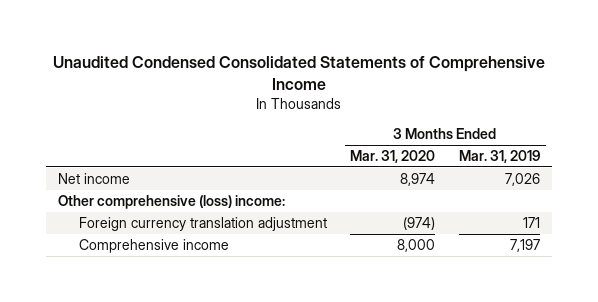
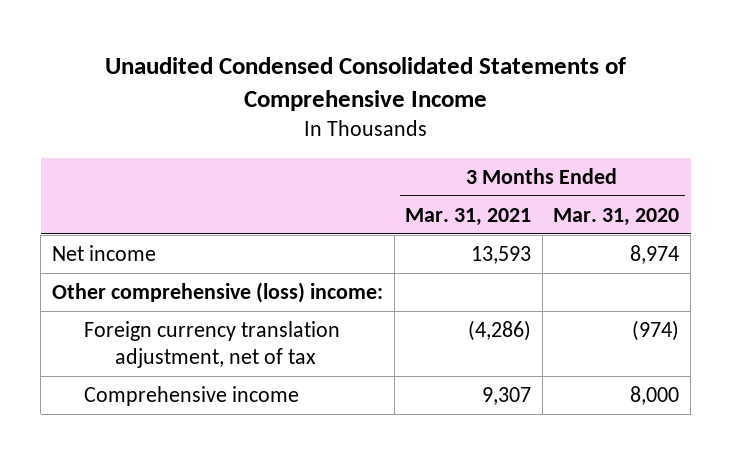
[458,150,540,164] Mar. 31, 2019 -> none
none -> [405,207,532,226] Mar. 31, 2021
[78,217,327,232] Foreign currency translation adjustment -> [83,321,340,368] Foreign currency translation adjustment, net of tax

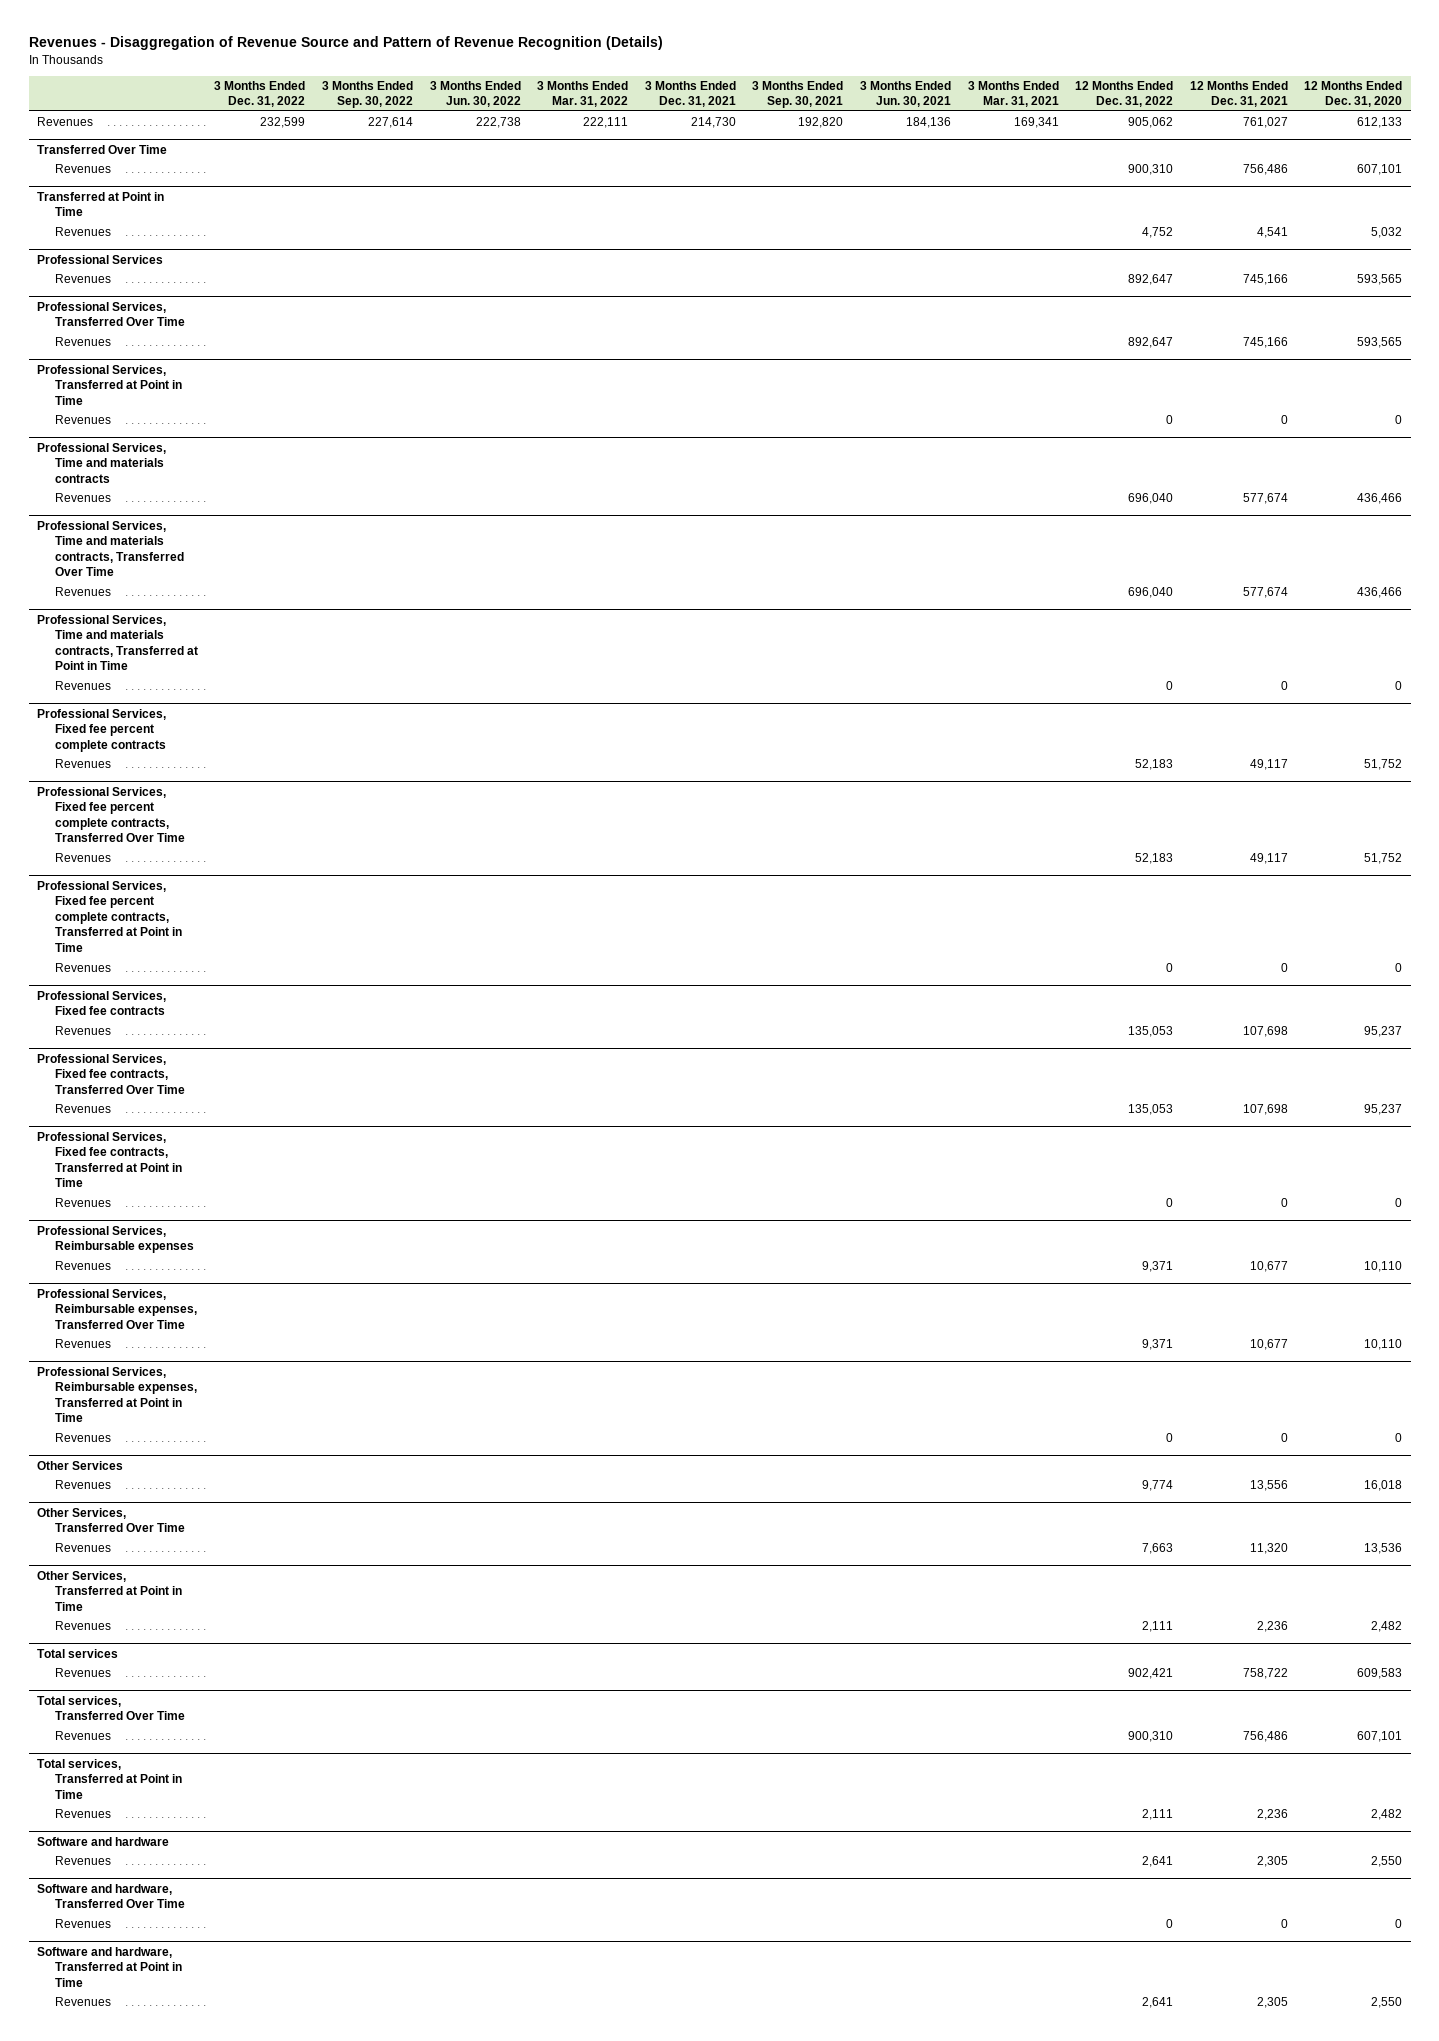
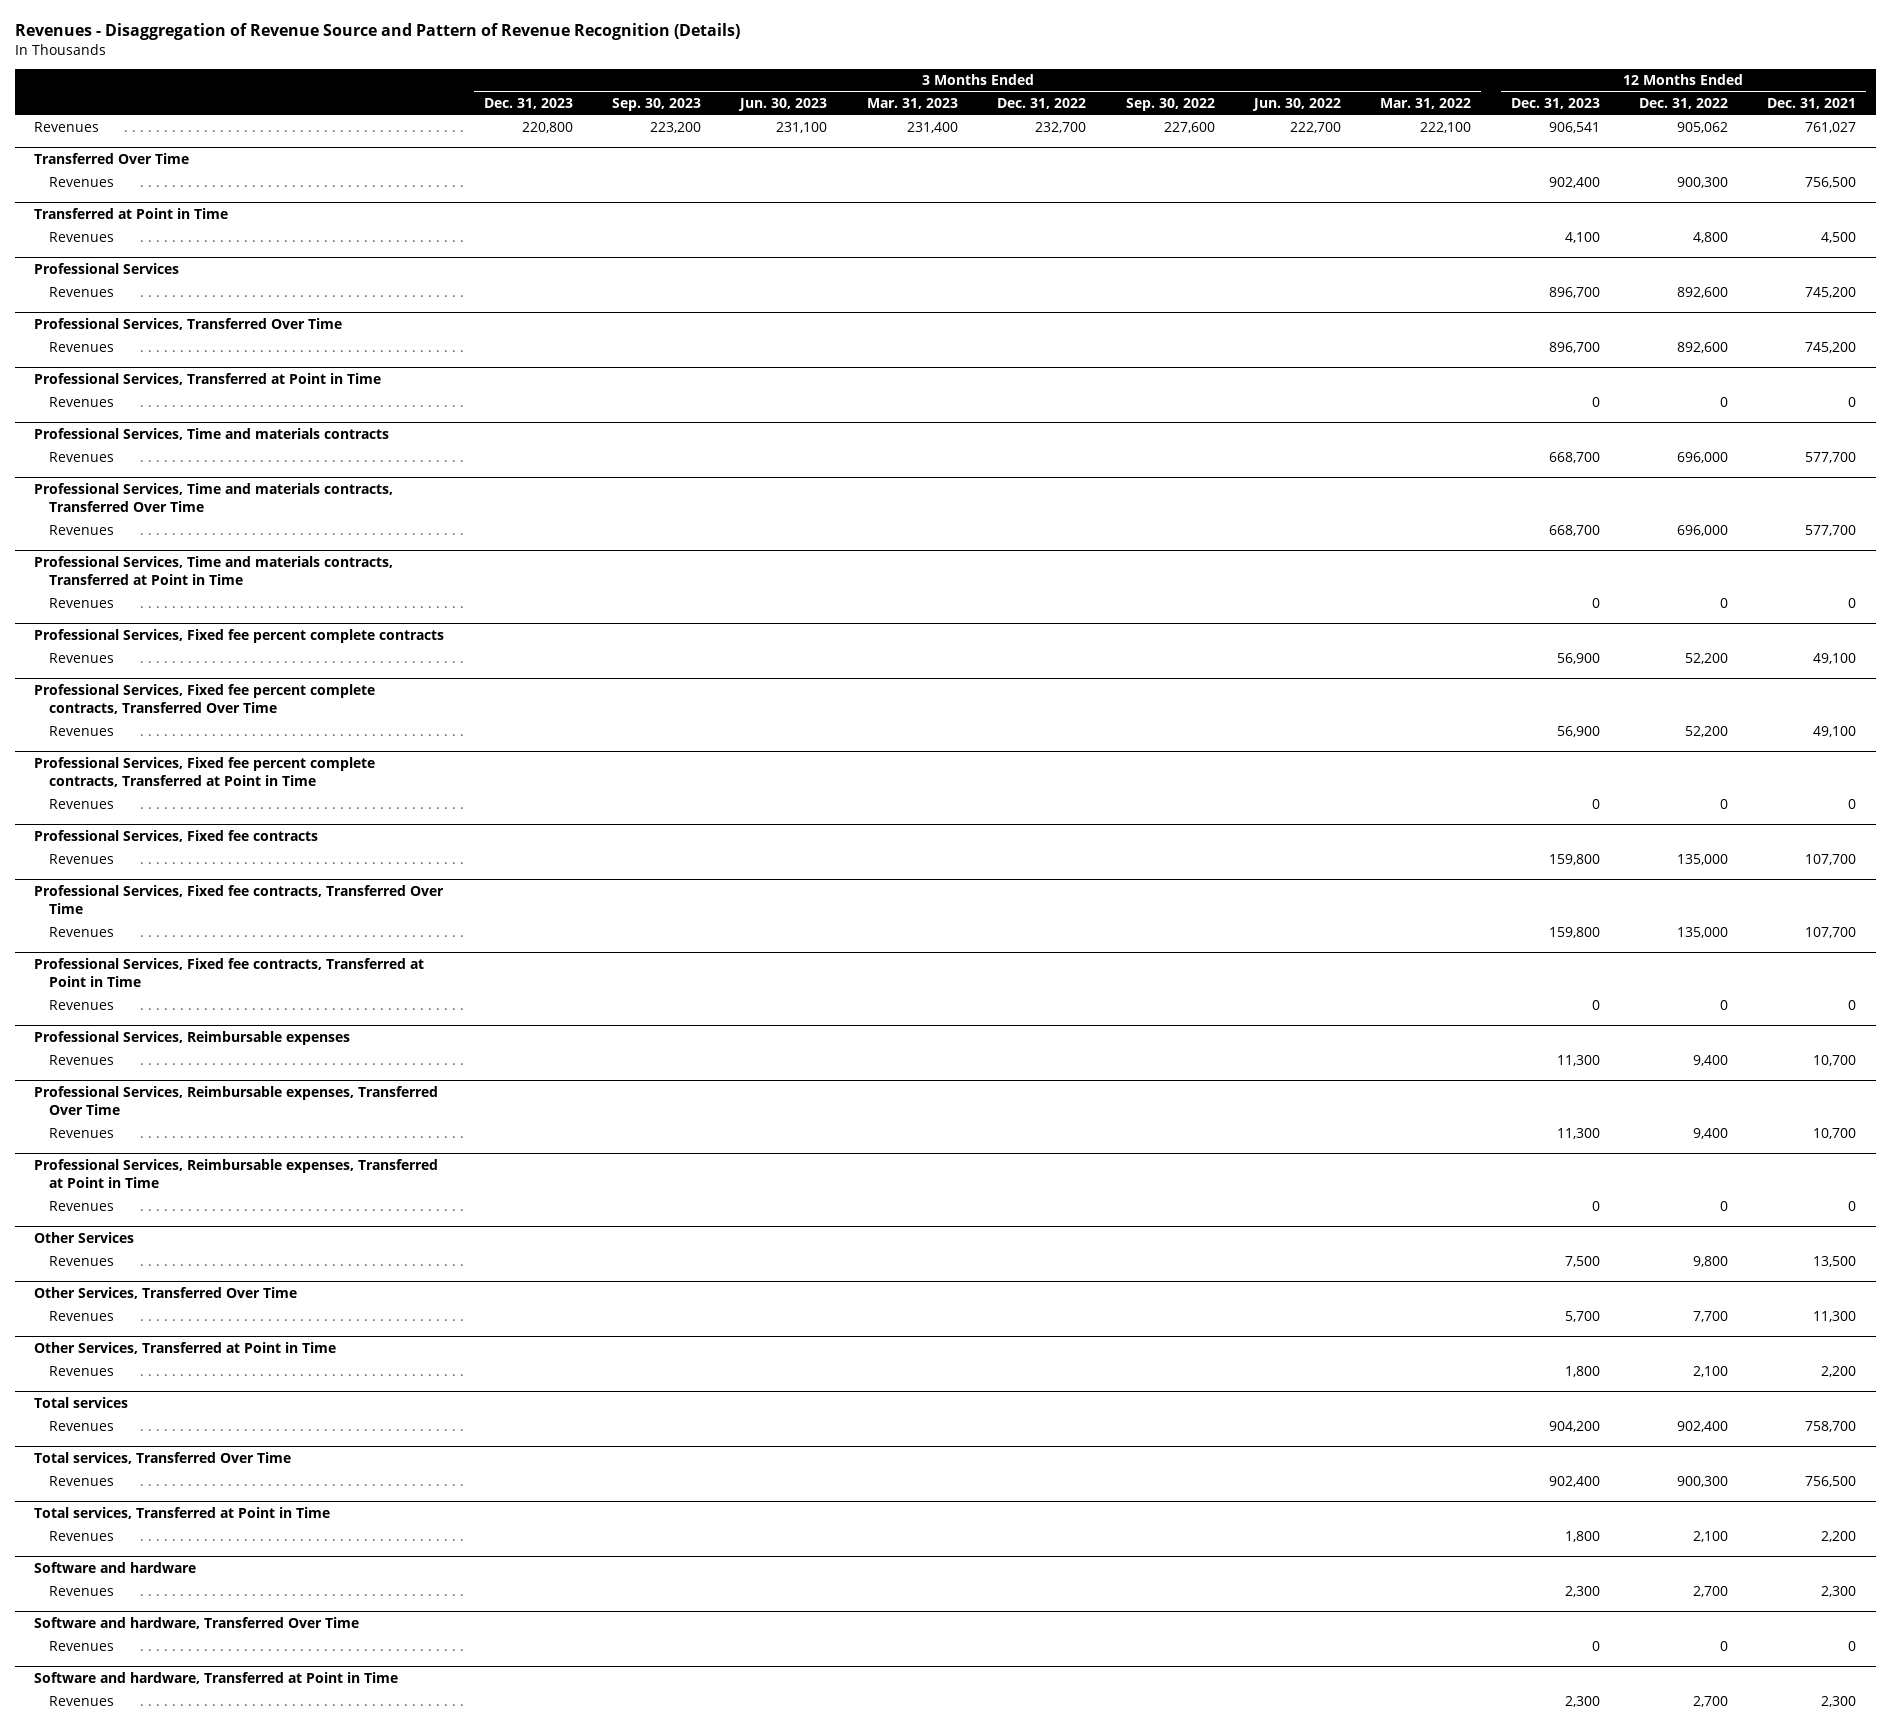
[644,80,736,108] 3 Months Ended Dec. 31, 2021 -> none
[752,80,844,109] 3 Months Ended Sep. 30, 2021 -> none
[859,80,951,108] 3 Months Ended Jun. 30, 2021 -> none
[967,80,1059,108] 3 Months Ended Mar. 31, 2021 -> none
[1304,80,1403,108] 12 Months Ended Dec. 31, 2020 -> none
none -> [483,98,573,110] Dec. 31, 2023
none -> [612,98,702,112] Sep. 30, 2023
none -> [738,98,828,112] Jun. 30, 2023
none -> [866,98,958,110] Mar. 31, 2023
none -> [1510,98,1600,110] Dec. 31, 2023
[260,116,306,128] 232,599 -> [1035,122,1087,134] 232,700
[367,116,413,128] 227,614 -> [1163,122,1215,134] 227,600
[475,116,521,128] 222,738 -> [1289,122,1341,134] 222,700
[583,116,629,128] 222,111 -> [1420,122,1472,134] 222,100
[1128,163,1174,175] 900,310 -> [1676,177,1728,189] 900,300
[1242,163,1288,175] 756,486 -> [1805,177,1857,189] 756,500
[1142,226,1174,238] 4,752 -> [1692,232,1728,244] 4,800
[1256,226,1288,238] 4,541 -> [1821,232,1857,244] 4,500
[1128,273,1174,285] 892,647 -> [1676,287,1728,299] 892,600
[1242,273,1288,285] 745,166 -> [1805,287,1857,299] 745,200
[1128,336,1174,348] 892,647 -> [1676,342,1728,354] 892,600
[1242,336,1288,348] 745,166 -> [1805,342,1857,354] 745,200
[1128,492,1174,504] 696,040 -> [1676,452,1728,464] 696,000
[1242,492,1288,504] 577,674 -> [1805,452,1857,464] 577,700
[1128,586,1174,598] 696,040 -> [1676,525,1728,537] 696,000
[1242,586,1288,598] 577,674 -> [1805,525,1857,537] 577,700
[1135,758,1174,770] 52,183 -> [1684,653,1728,665] 52,200
[1249,758,1288,770] 49,117 -> [1813,653,1857,665] 49,100
[1135,852,1174,864] 52,183 -> [1684,726,1728,738] 52,200
[1249,852,1288,864] 49,117 -> [1813,726,1857,738] 49,100
[1128,1025,1174,1037] 135,053 -> [1676,854,1728,866] 135,000
[1242,1025,1288,1037] 107,698 -> [1805,854,1857,866] 107,700
[1128,1103,1174,1115] 135,053 -> [1676,927,1728,939] 135,000
[1242,1103,1288,1115] 107,698 -> [1805,927,1857,939] 107,700
[1142,1260,1174,1272] 9,371 -> [1692,1055,1728,1067] 9,400
[1249,1260,1288,1272] 10,677 -> [1813,1055,1857,1067] 10,700
[1142,1338,1174,1350] 9,371 -> [1692,1128,1728,1140] 9,400
[1249,1338,1288,1350] 10,677 -> [1813,1128,1857,1140] 10,700
[1142,1479,1174,1491] 9,774 -> [1692,1256,1728,1268] 9,800
[1249,1479,1288,1491] 13,556 -> [1813,1256,1857,1268] 13,500
[1142,1542,1174,1554] 7,663 -> [1692,1311,1728,1323] 7,700
[1249,1542,1288,1554] 11,320 -> [1813,1311,1857,1323] 11,300
[1142,1620,1174,1632] 2,111 -> [1692,1366,1728,1378] 2,100
[1256,1620,1288,1632] 2,236 -> [1821,1366,1857,1378] 2,200
[1128,1667,1174,1679] 902,421 -> [1676,1421,1728,1433] 902,400
[1242,1667,1288,1679] 758,722 -> [1805,1421,1857,1433] 758,700
[1128,1730,1174,1742] 900,310 -> [1676,1476,1728,1488] 900,300
[1242,1730,1288,1742] 756,486 -> [1805,1476,1857,1488] 756,500
[1142,1808,1174,1820] 2,111 -> [1692,1531,1728,1543] 2,100
[1256,1808,1288,1820] 2,236 -> [1821,1531,1857,1543] 2,200
[1142,1855,1174,1867] 2,641 -> [1692,1586,1728,1598] 2,700
[1256,1855,1288,1867] 2,305 -> [1821,1586,1857,1598] 2,300
[1142,1996,1174,2008] 2,641 -> [1692,1696,1728,1708] 2,700
[1256,1996,1288,2008] 2,305 -> [1821,1696,1857,1708] 2,300

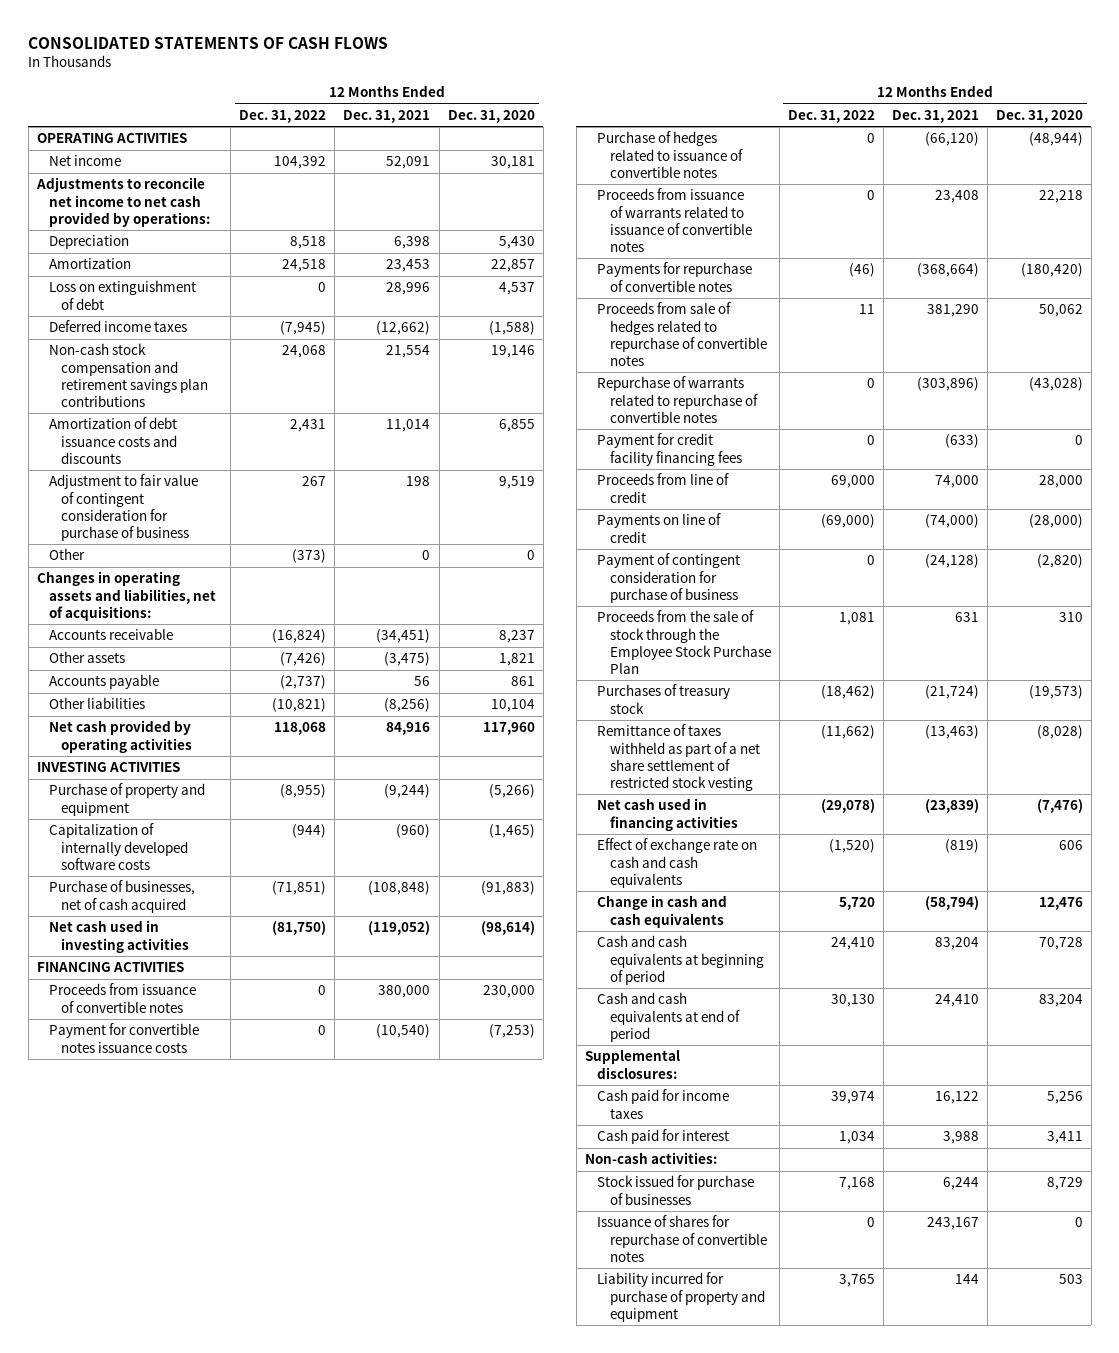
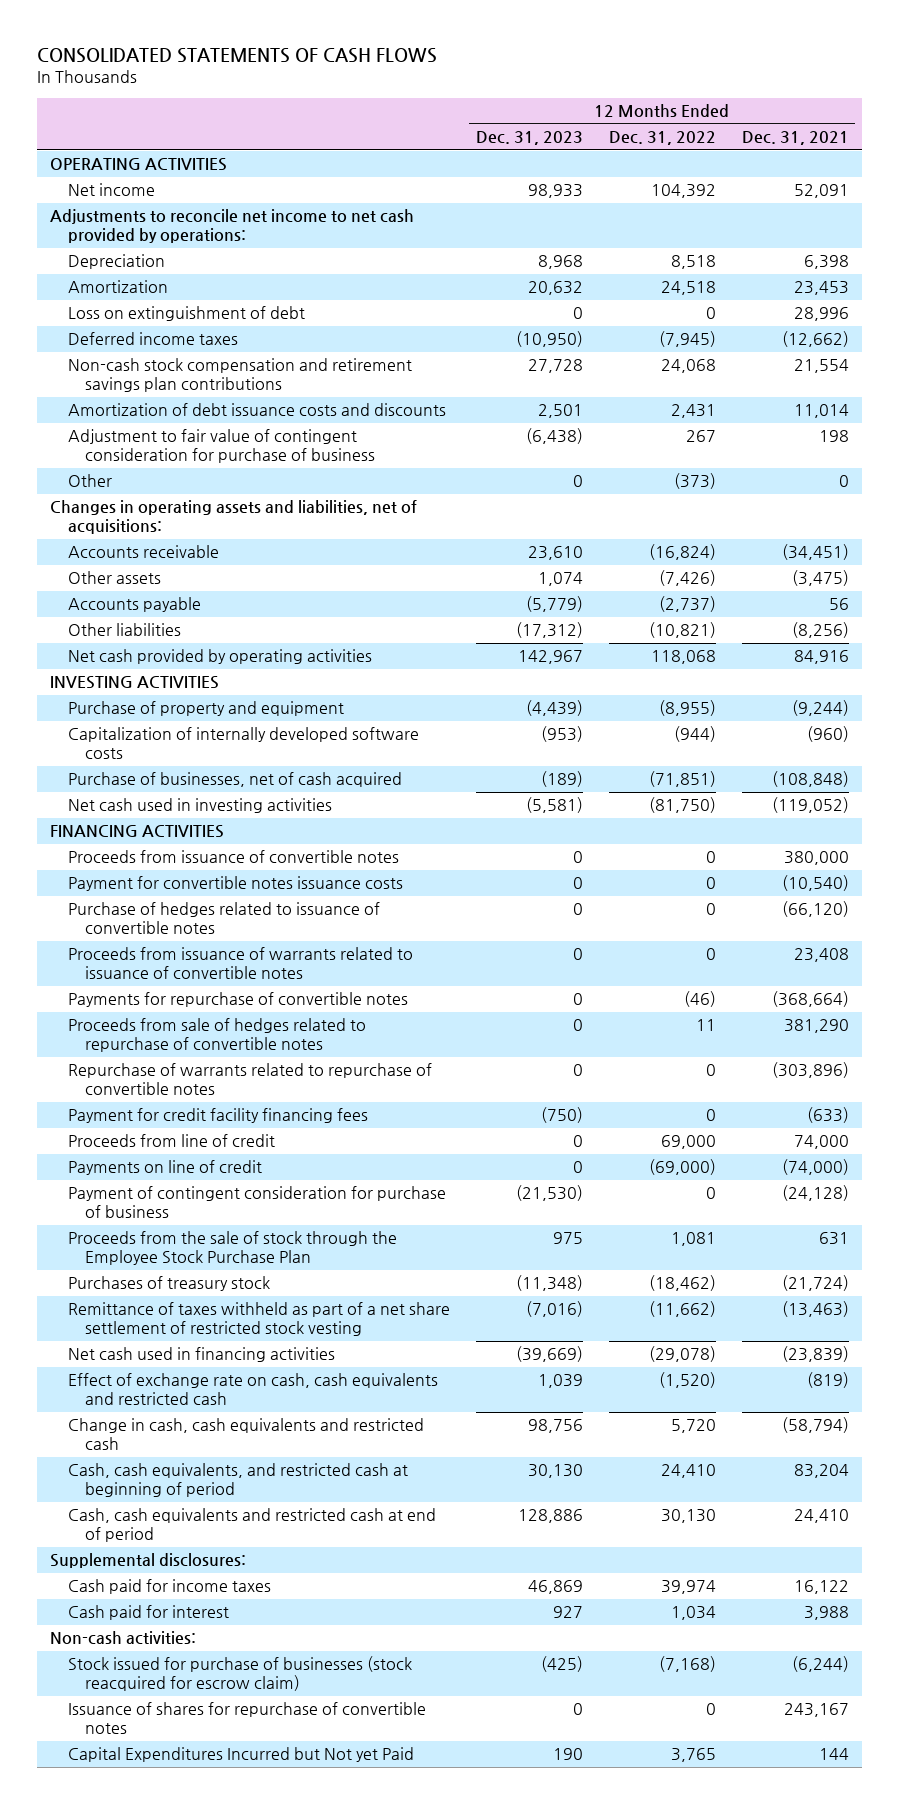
[447,109,535,123] Dec. 31, 2020 -> none
none -> [475,131,583,146] Dec. 31, 2023
[597,838,758,888] Effect of exchange rate on cash and cash equivalents -> [67,1373,438,1406] Effect of exchange rate on cash, cash equivalents and restricted cash
[597,895,728,928] Change in cash and cash equivalents -> [67,1418,424,1451] Change in cash, cash equivalents and restricted cash
[597,935,764,985] Cash and cash equivalents at beginning of period -> [67,1463,408,1498] Cash, cash equivalents, and restricted cash at beginning of period
[597,992,740,1042] Cash and cash equivalents at end of period -> [67,1508,436,1543] Cash, cash equivalents and restricted cash at end of period
[597,1175,755,1205] Stock issued for purchase of businesses -> [67,1656,412,1692] Stock issued for purchase of businesses (stock reacquired for escrow claim)
[838,1177,875,1191] 7,168 -> [658,1656,716,1673] (7,168)
[942,1177,979,1191] 6,244 -> [791,1656,849,1673] (6,244)
[597,1272,765,1322] Liability incurred for purchase of property and equipment -> [67,1747,414,1763] Capital Expenditures Incurred but Not yet Paid

